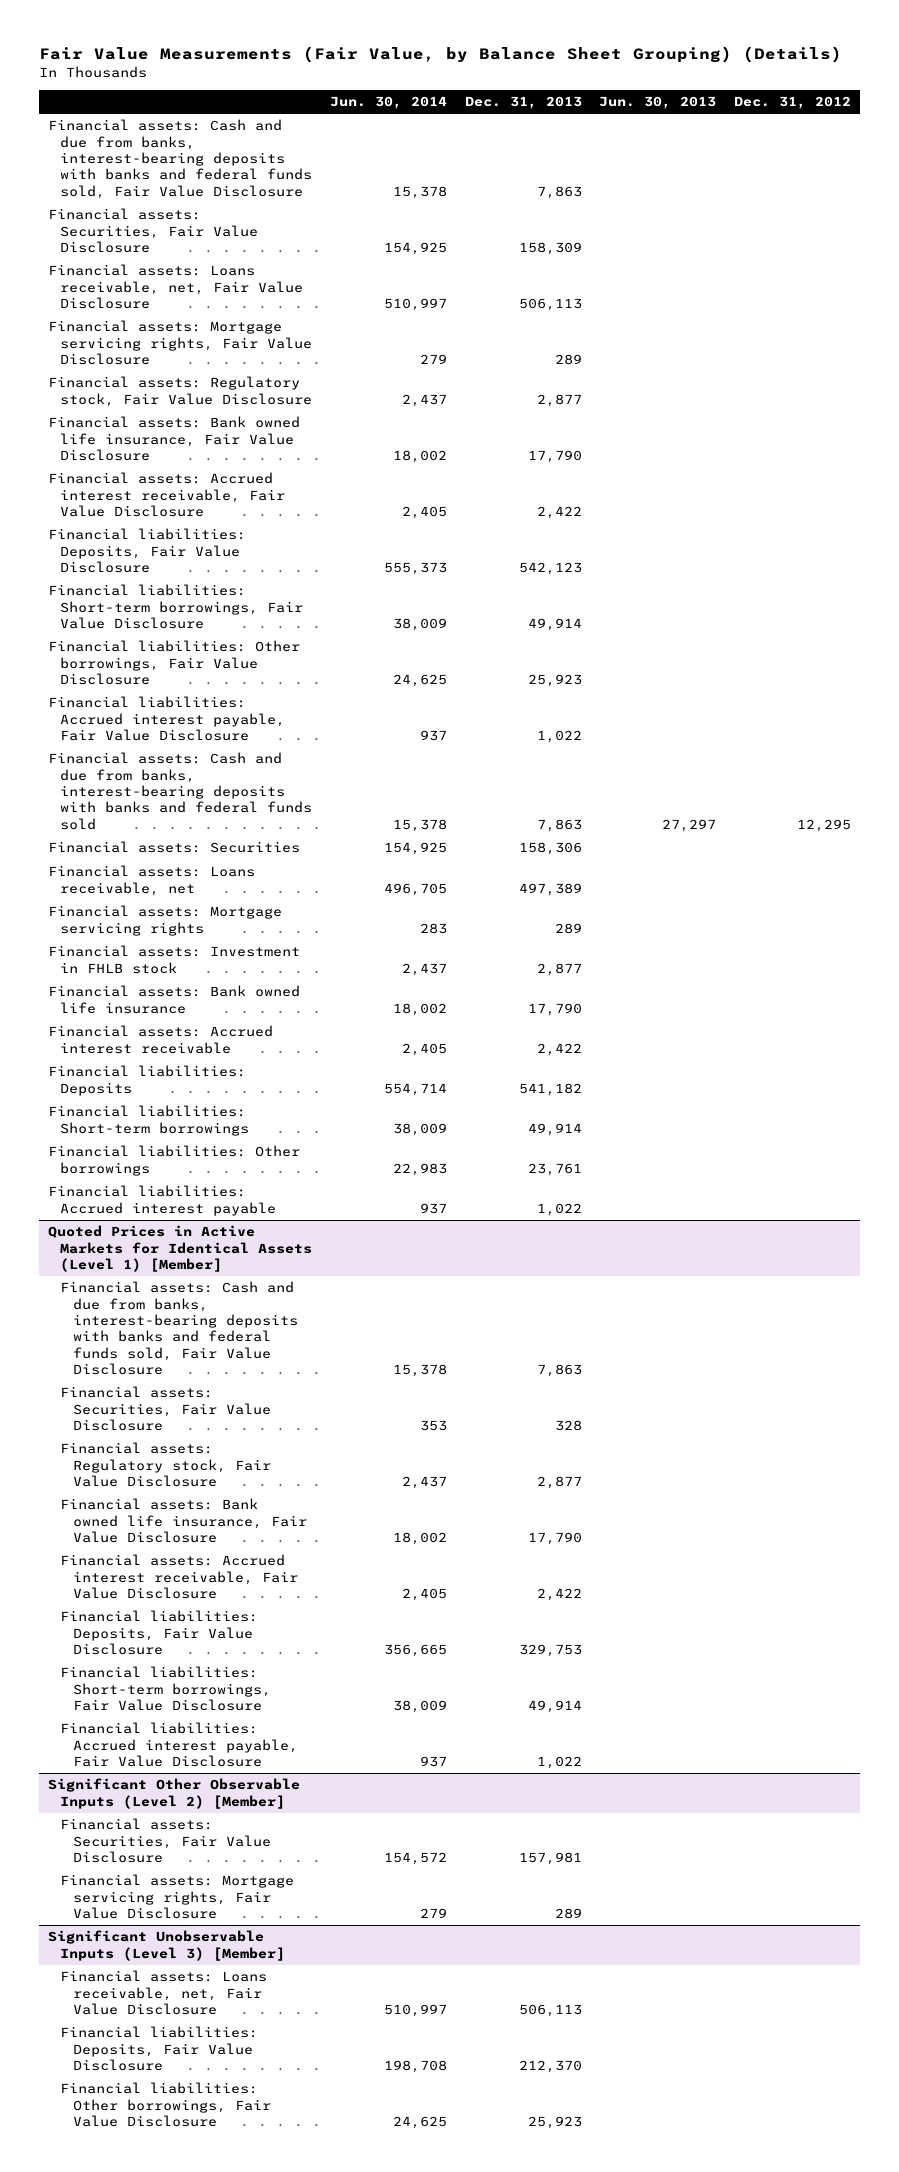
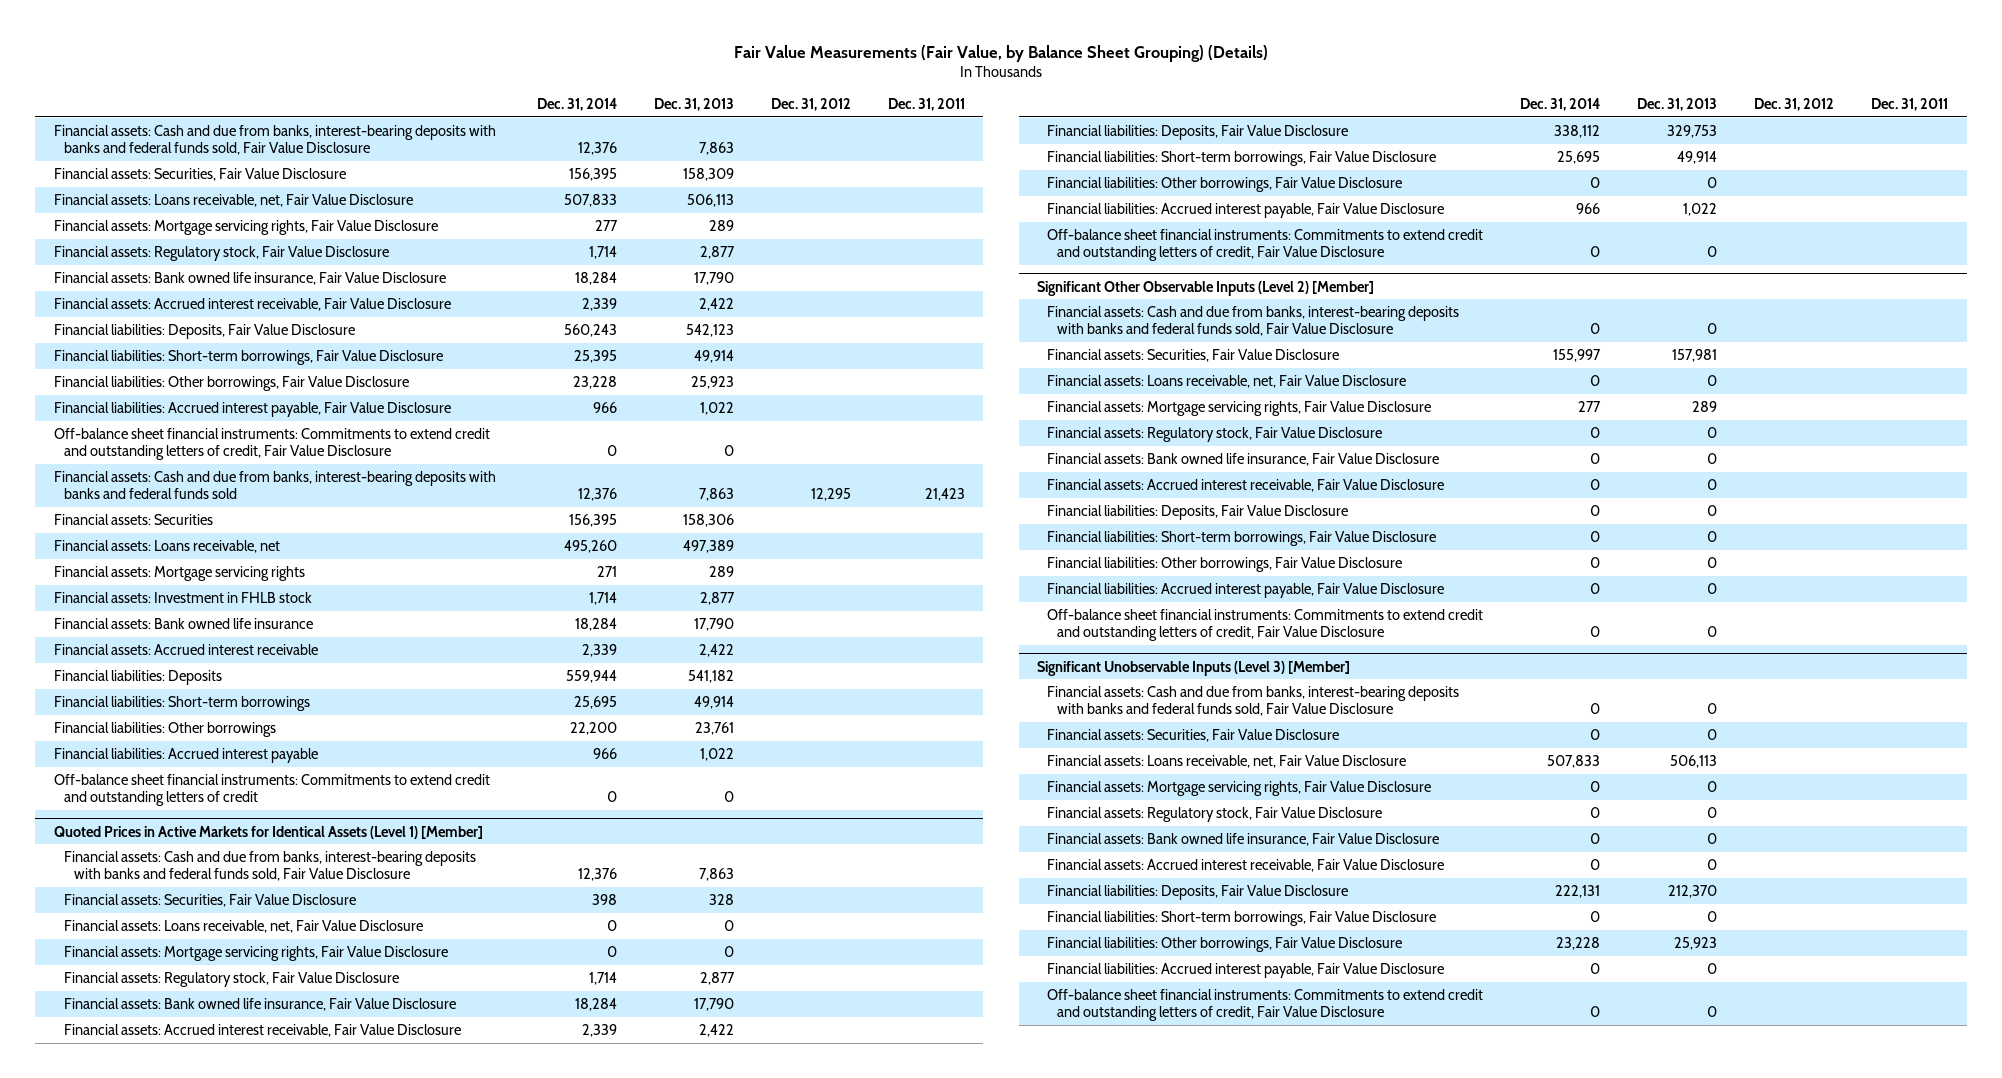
[330,96,448,110] Jun. 30, 2014 -> none
[599,96,717,110] Jun. 30, 2013 -> none
none -> [536,97,617,111] Dec. 31, 2014
none -> [887,97,965,111] Dec. 31, 2011
none -> [53,427,490,461] Off-balance sheet financial instruments: Commitments to extend credit and outstanding letters of credit, Fair Value Disclosure
none -> [53,773,490,807] Off-balance sheet financial instruments: Commitments to extend credit and outstanding letters of credit
none -> [63,919,423,933] Financial assets: Loans receivable, net, Fair Value Disclosure
none -> [63,945,448,961] Financial assets: Mortgage servicing rights, Fair Value Disclosure
none -> [1047,176,1403,192] Financial liabilities: Other borrowings, Fair Value Disclosure
none -> [1047,228,1484,262] Off-balance sheet financial instruments: Commitments to extend credit and outstanding letters of credit, Fair Value Disclosure
none -> [1047,305,1460,337] Financial assets: Cash and due from banks, interest-bearing deposits with banks and federal funds sold, Fair Value Disclosure
none -> [1047,374,1407,388] Financial assets: Loans receivable, net, Fair Value Disclosure
none -> [1047,426,1383,442] Financial assets: Regulatory stock, Fair Value Disclosure
none -> [1047,452,1440,466] Financial assets: Bank owned life insurance, Fair Value Disclosure
none -> [1047,478,1445,492] Financial assets: Accrued interest receivable, Fair Value Disclosure
none -> [1047,504,1349,520] Financial liabilities: Deposits, Fair Value Disclosure
none -> [1047,530,1437,546] Financial liabilities: Short-term borrowings, Fair Value Disclosure
none -> [1047,556,1403,572] Financial liabilities: Other borrowings, Fair Value Disclosure
none -> [1047,582,1445,598] Financial liabilities: Accrued interest payable, Fair Value Disclosure
none -> [1047,608,1484,642] Off-balance sheet financial instruments: Commitments to extend credit and outstanding letters of credit, Fair Value Disclosure
none -> [1047,685,1460,717] Financial assets: Cash and due from banks, interest-bearing deposits with banks and federal funds sold, Fair Value Disclosure
none -> [1047,728,1340,742] Financial assets: Securities, Fair Value Disclosure
none -> [1047,780,1432,796] Financial assets: Mortgage servicing rights, Fair Value Disclosure
none -> [1047,806,1383,822] Financial assets: Regulatory stock, Fair Value Disclosure
none -> [1047,832,1440,846] Financial assets: Bank owned life insurance, Fair Value Disclosure
none -> [1047,858,1445,872] Financial assets: Accrued interest receivable, Fair Value Disclosure
none -> [1047,910,1437,926] Financial liabilities: Short-term borrowings, Fair Value Disclosure
none -> [1047,962,1445,978] Financial liabilities: Accrued interest payable, Fair Value Disclosure
none -> [1047,988,1484,1022] Off-balance sheet financial instruments: Commitments to extend credit and outstanding letters of credit, Fair Value Disclosure

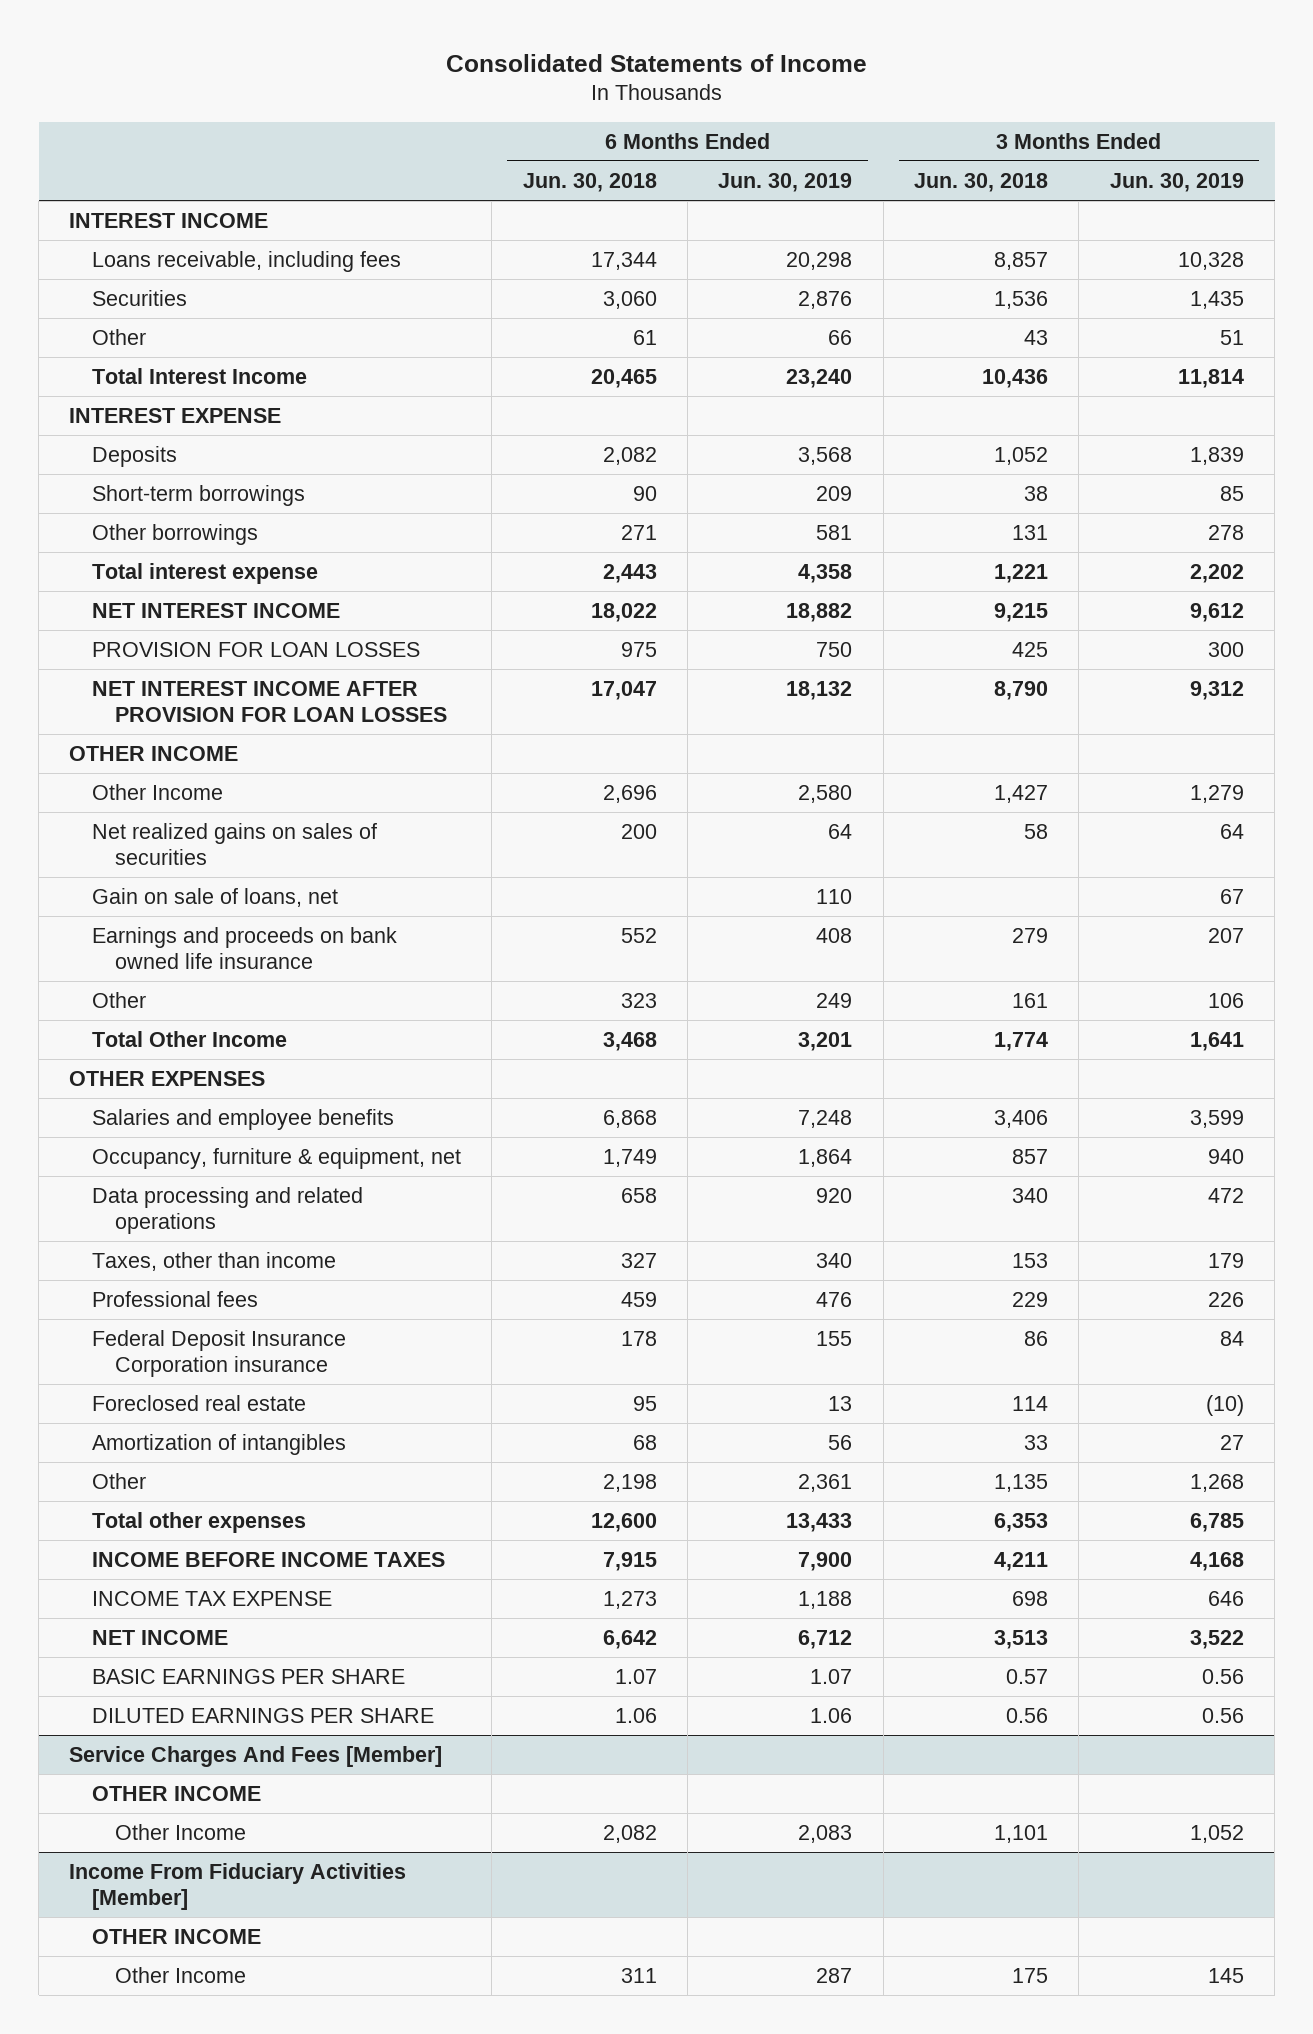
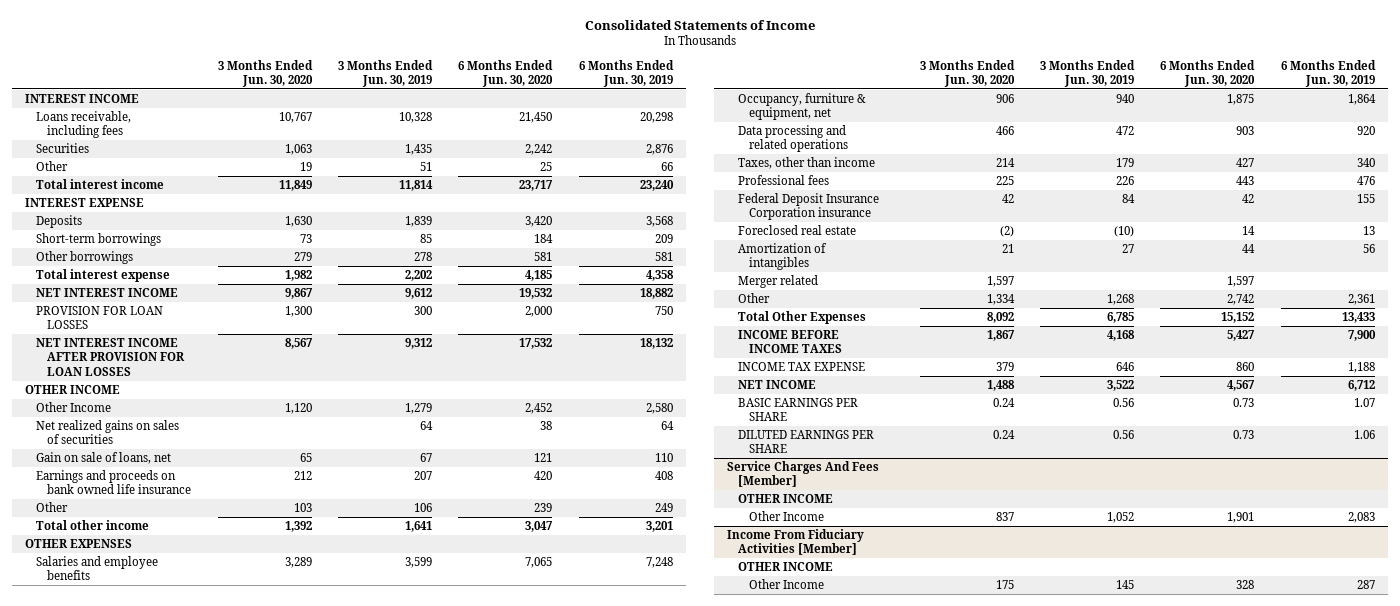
[522,172,657,192] Jun. 30, 2018 -> none
[914,172,1049,192] Jun. 30, 2018 -> none
none -> [217,59,313,88] 3 Months Ended Jun. 30, 2020
none -> [458,59,554,88] 6 Months Ended Jun. 30, 2020
[92,367,308,384] Total Interest Income -> [36,179,165,190] Total interest income
[92,1030,288,1047] Total Other Income -> [36,520,150,531] Total other income
none -> [738,275,819,289] Merger related
[92,1511,307,1533] Total other expenses -> [738,311,867,325] Total Other Expenses

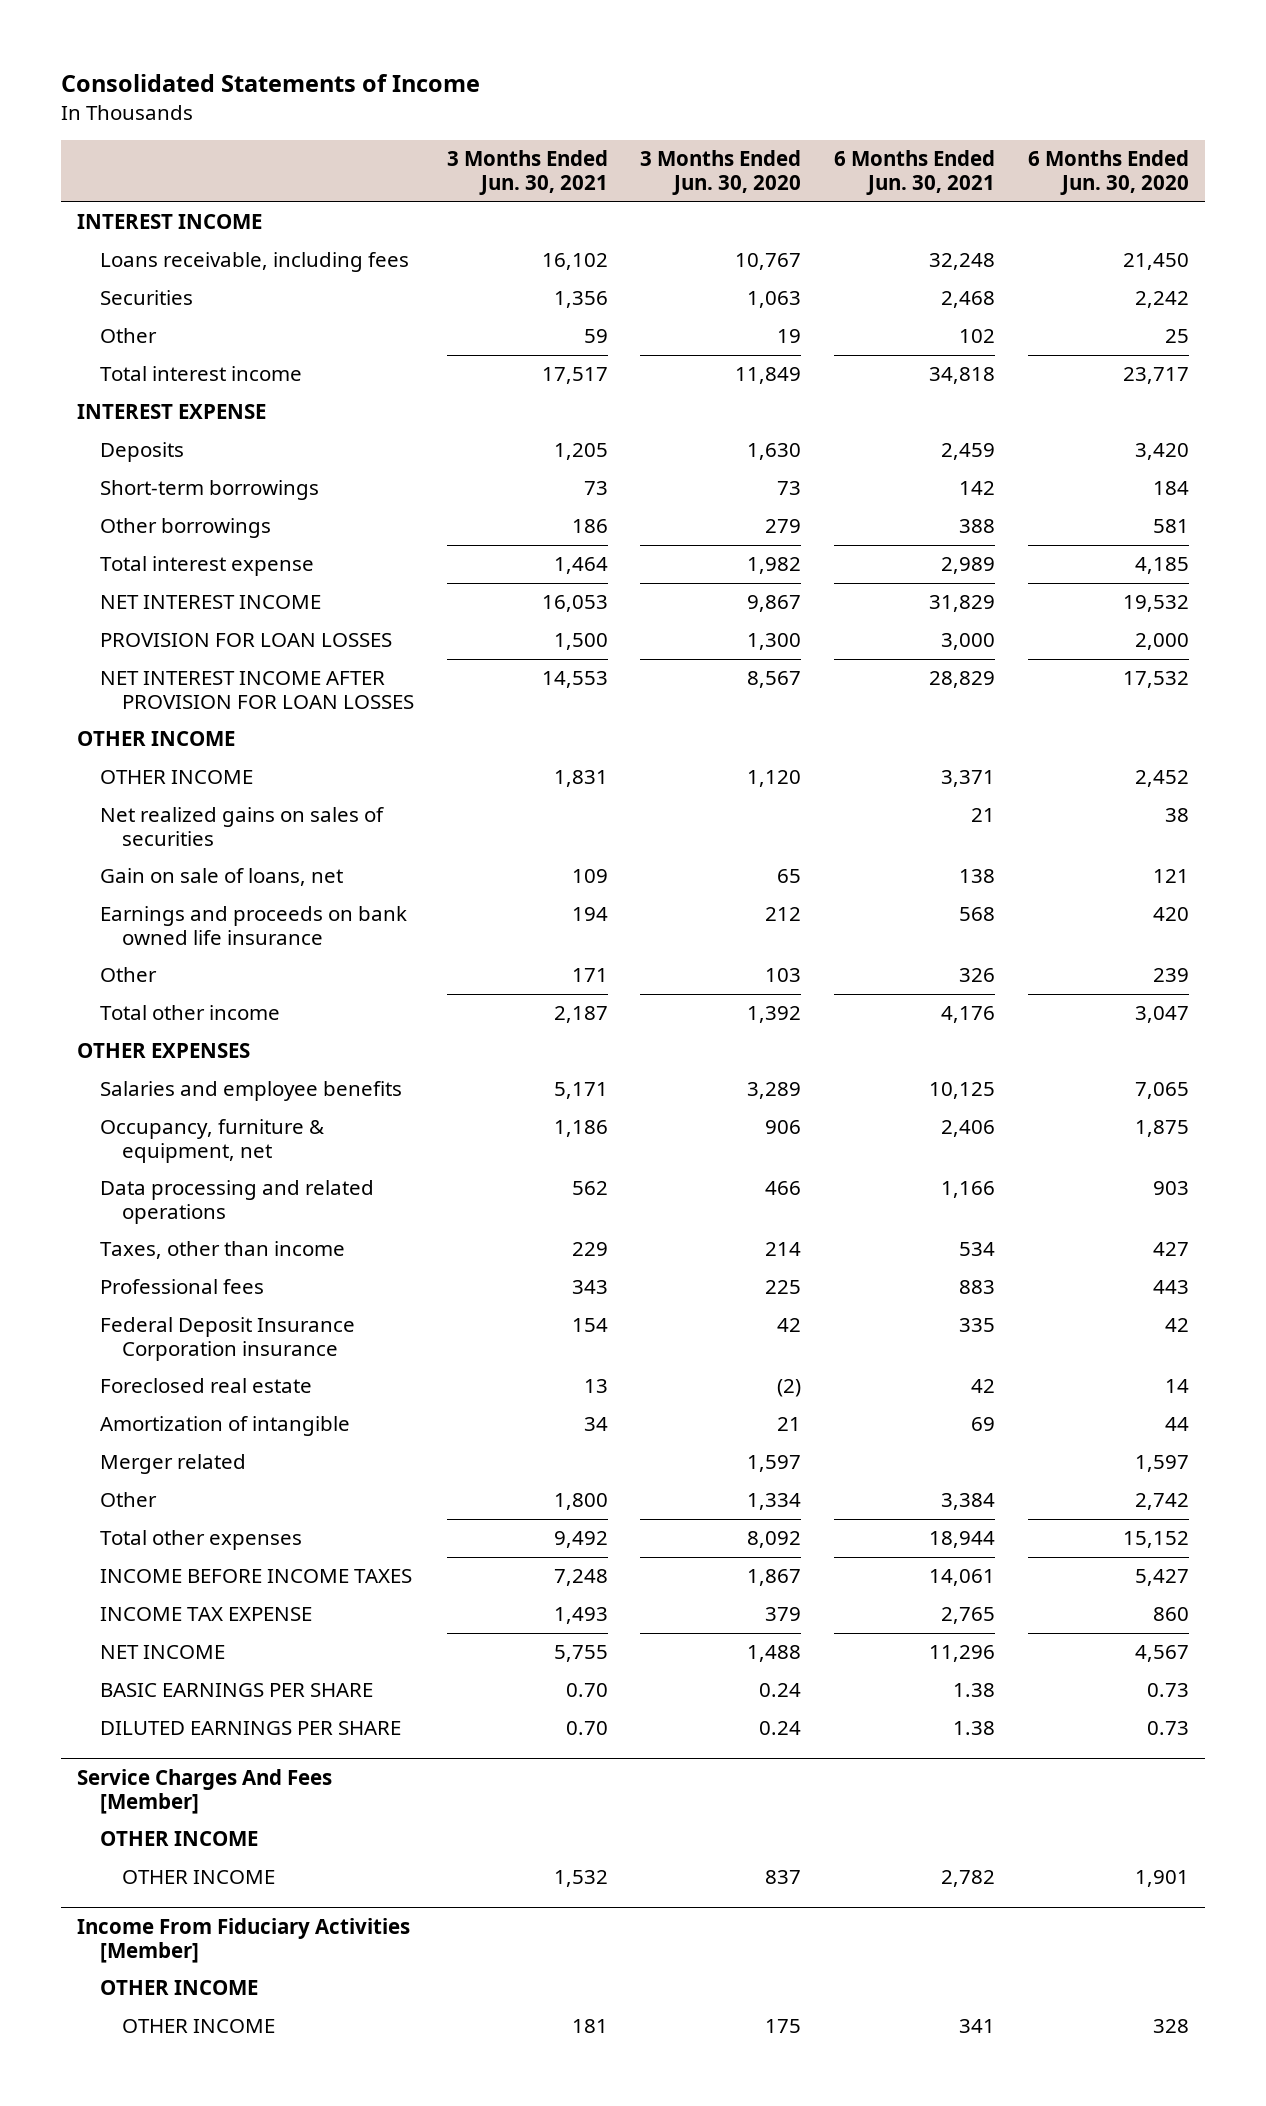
[337,59,433,88] 3 Months Ended Jun. 30, 2019 -> none
[578,59,674,88] 6 Months Ended Jun. 30, 2019 -> none
none -> [446,150,608,196] 3 Months Ended Jun. 30, 2021
none -> [833,150,995,196] 6 Months Ended Jun. 30, 2021
[36,402,112,413] Other Income -> [99,770,253,785] OTHER INCOME
[738,243,828,271] Amortization of intangibles -> [99,1416,350,1437] Amortization of intangible
[738,311,867,325] Total Other Expenses -> [99,1530,302,1551] Total other expenses
[749,511,825,522] Other Income -> [121,1870,275,1885] OTHER INCOME
[749,579,825,590] Other Income -> [121,2019,275,2034] OTHER INCOME

